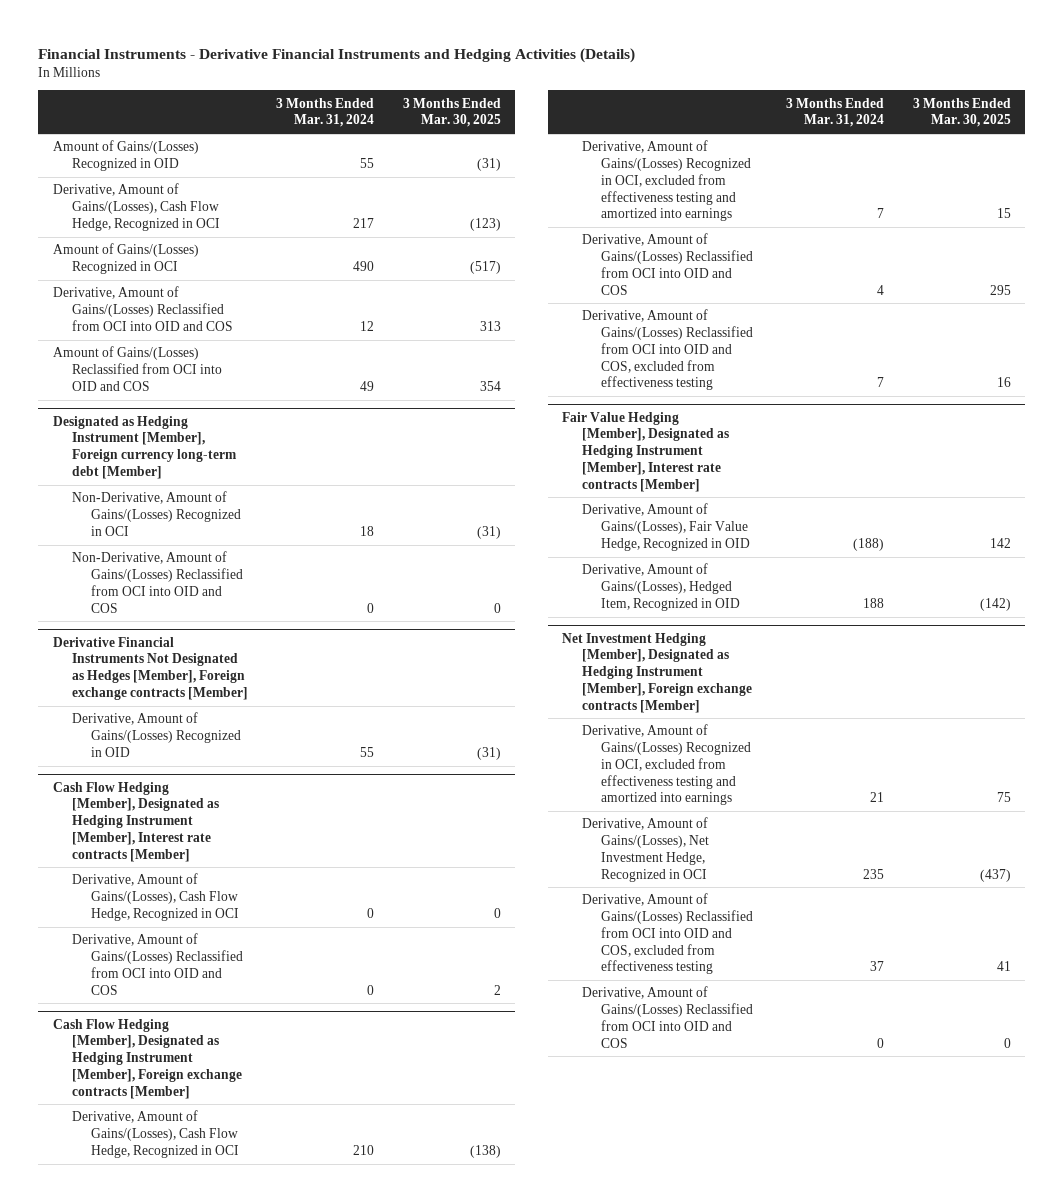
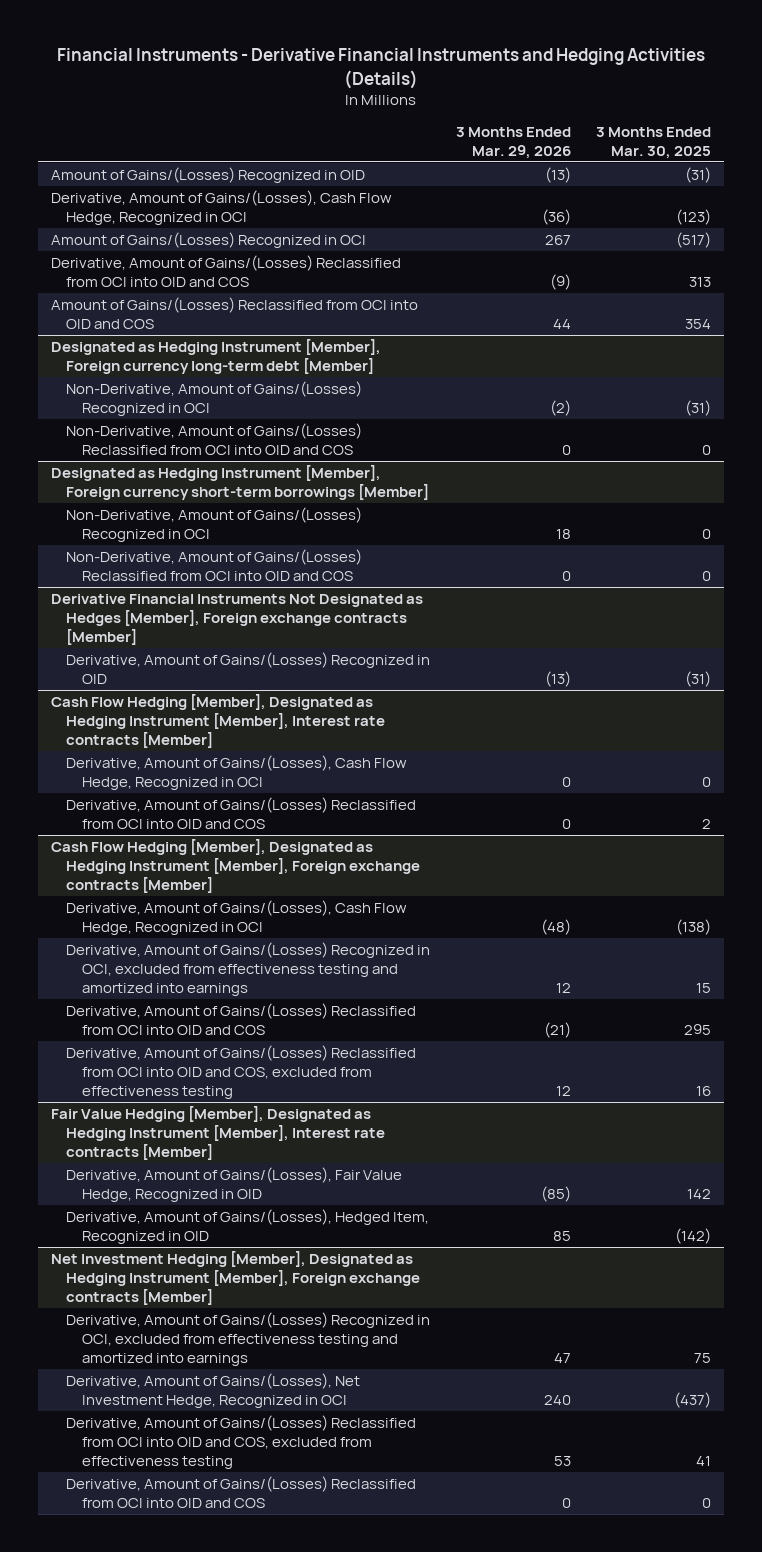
[276,97,375,128] 3 Months Ended Mar. 31, 2024 -> none
none -> [455,126,571,159] 3 Months Ended Mar. 29, 2026
none -> [50,464,430,501] Designated as Hedging Instrument [Member], Foreign currency short-term borrowings [Member]
none -> [66,506,363,543] Non-Derivative, Amount of Gains/(Losses) Recognized in OCI
none -> [66,548,363,582] Non-Derivative, Amount of Gains/(Losses) Reclassified from OCI into OID and COS

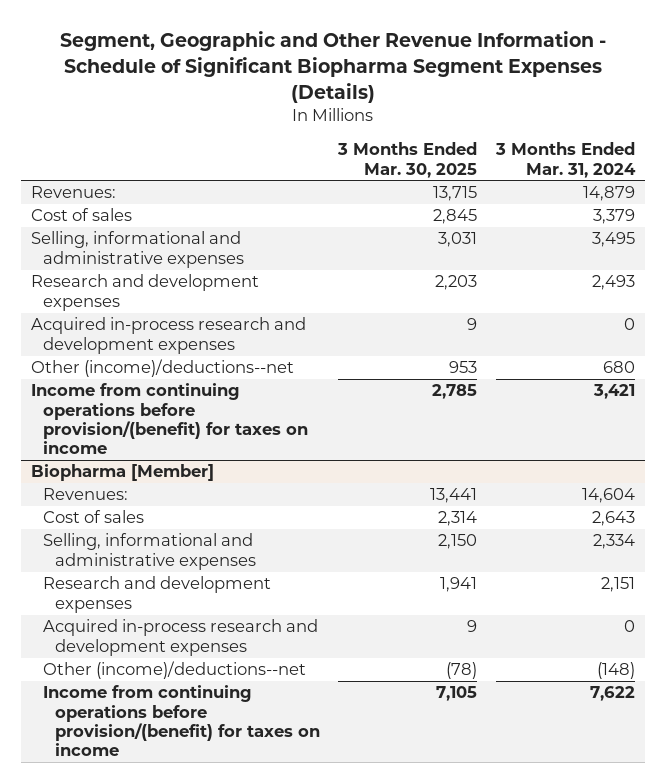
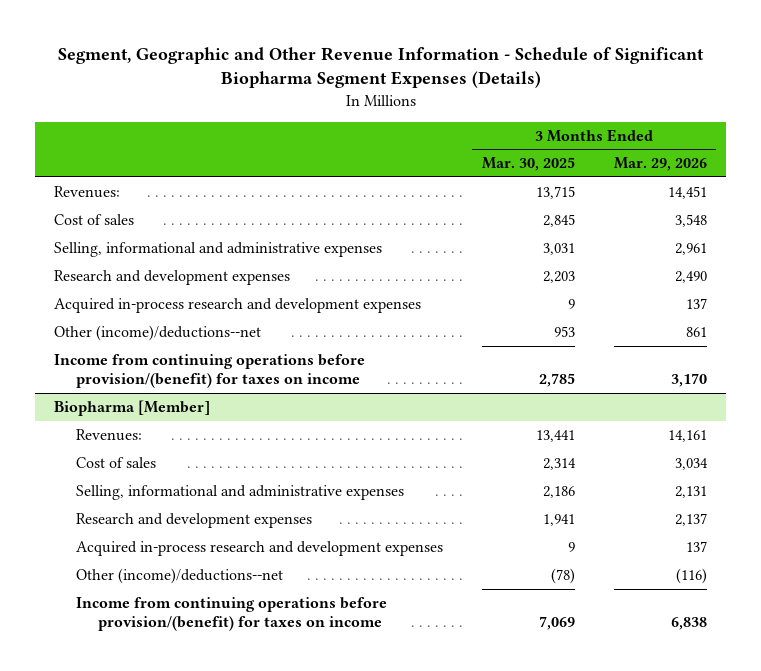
[495,142,637,178] 3 Months Ended Mar. 31, 2024 -> none
none -> [613,157,707,172] Mar. 29, 2026
[438,534,478,550] 2,150 -> [543,485,576,498] 2,186
[436,686,478,702] 7,105 -> [539,616,576,631] 7,069

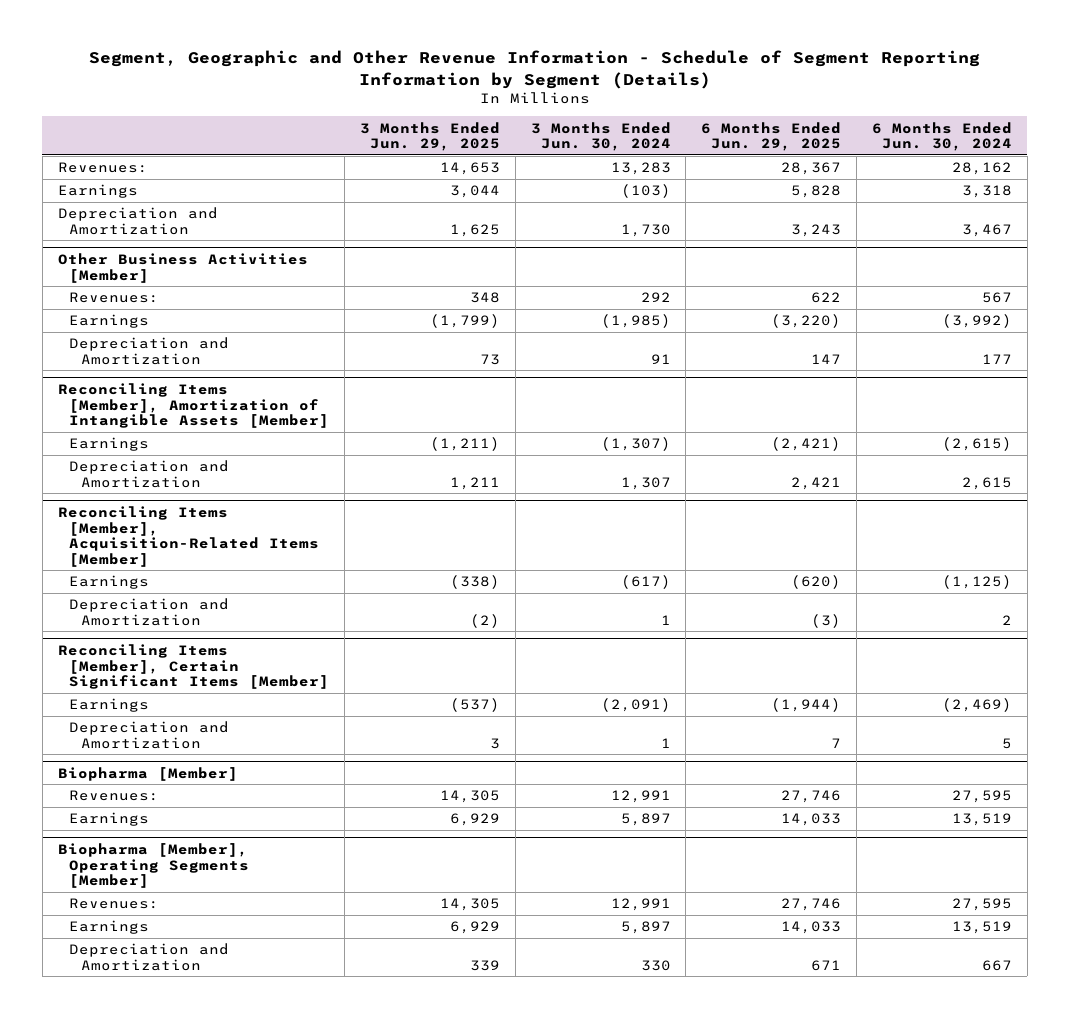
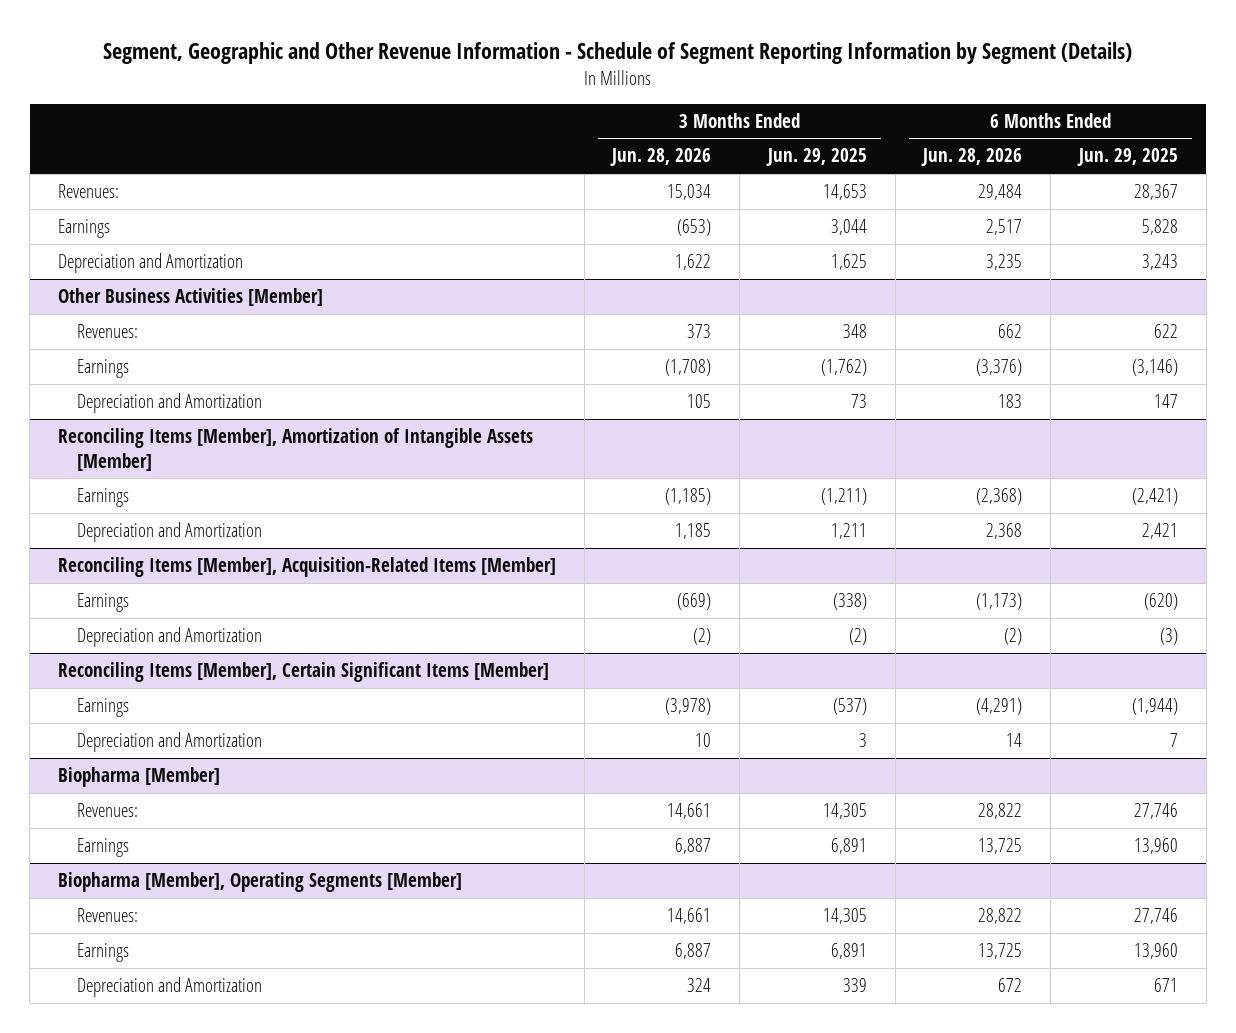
[530,121,671,152] 3 Months Ended Jun. 30, 2024 -> none
[871,121,1012,152] 6 Months Ended Jun. 30, 2024 -> none
none -> [610,148,712,167] Jun. 28, 2026
none -> [921,148,1023,167] Jun. 28, 2026
[430,314,501,329] (1,799) -> [820,359,867,377] (1,762)
[771,314,842,329] (3,220) -> [1131,359,1178,377] (3,146)
[450,813,501,827] 6,929 -> [830,838,867,855] 6,891
[781,813,842,827] 14,033 -> [1133,838,1178,855] 13,960
[450,921,501,935] 6,929 -> [830,943,867,960] 6,891
[781,921,842,935] 14,033 -> [1133,943,1178,960] 13,960

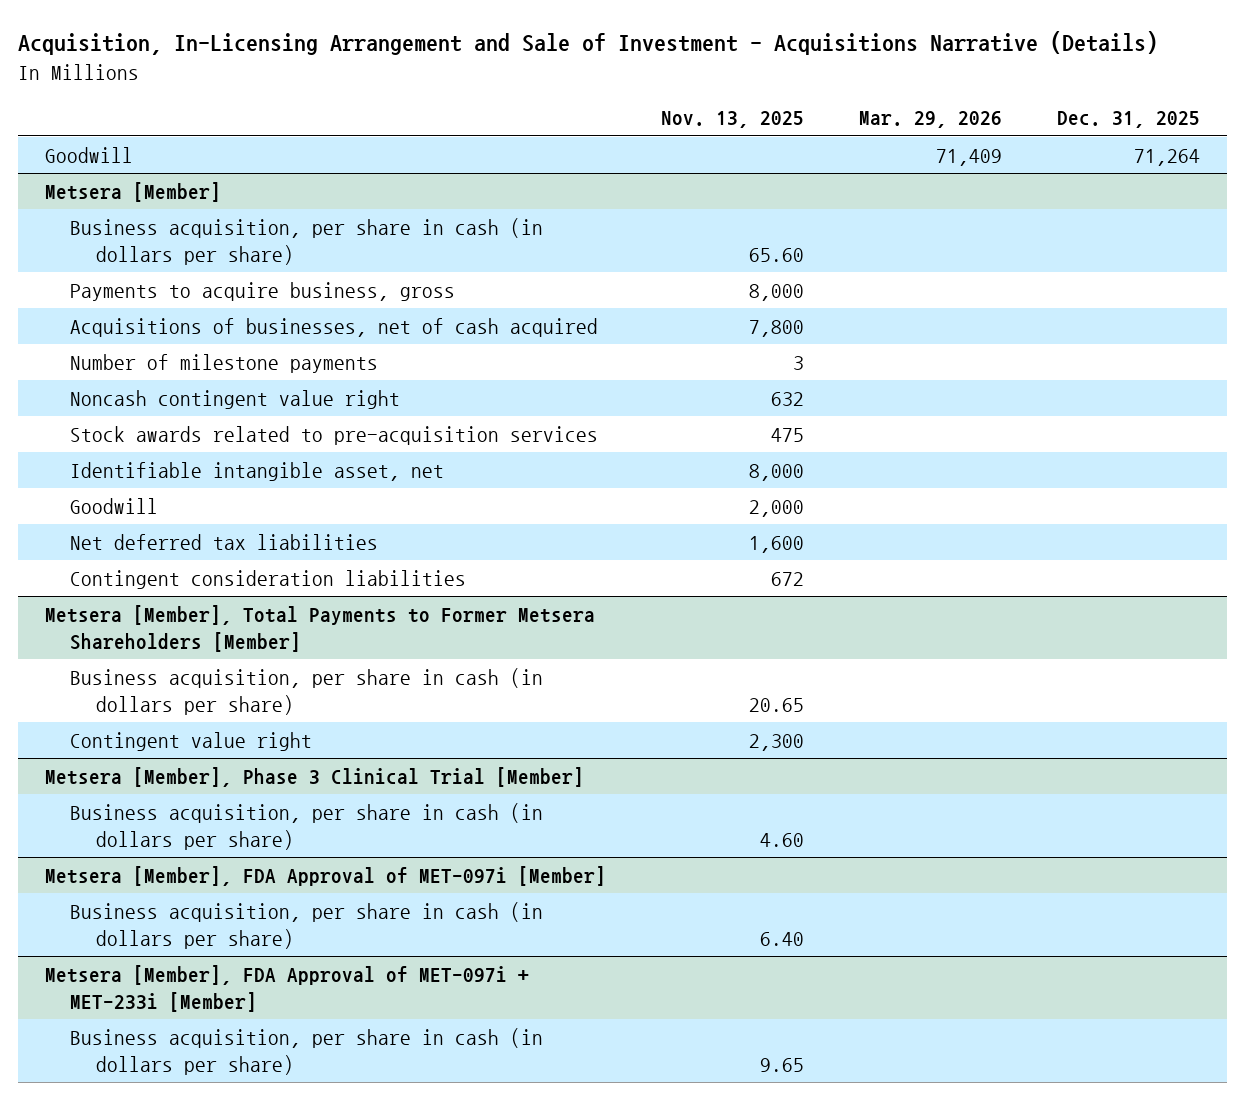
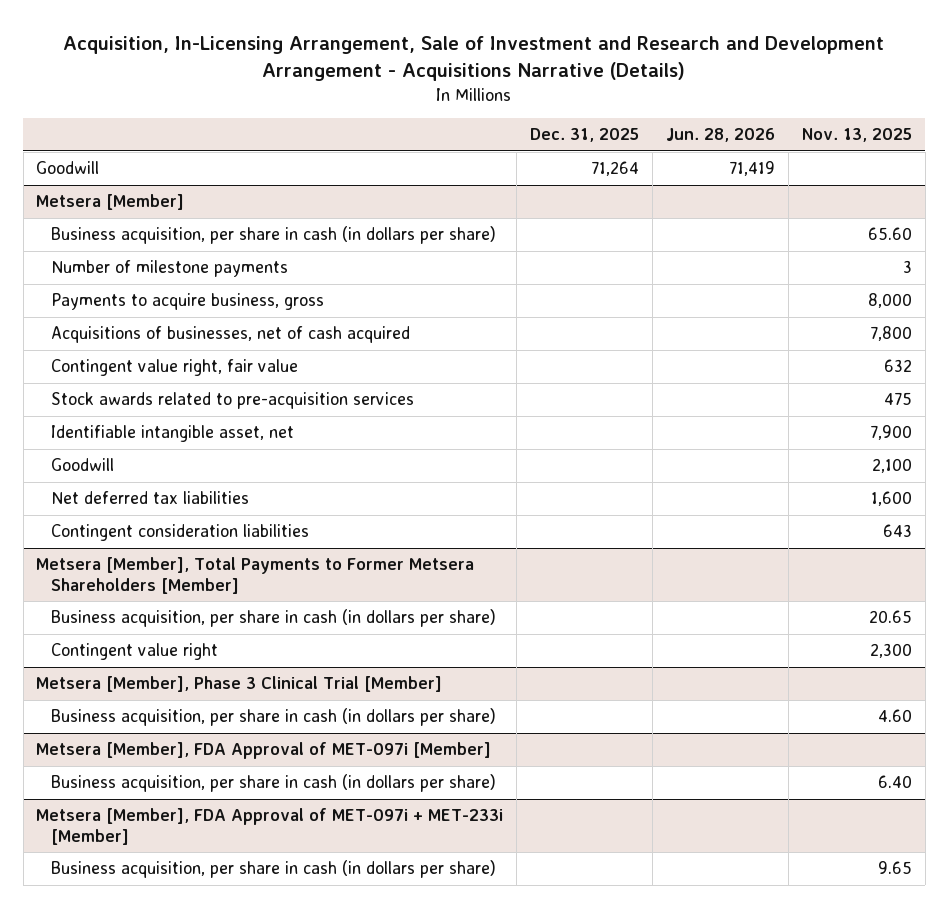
[18,31,1159,56] Acquisition, In-Licensing Arrangement and Sale of Investment - Acquisitions Narrative (Details) -> [63,36,885,82] Acquisition, In-Licensing Arrangement, Sale of Investment and Research and Development Arrangement - Acquisitions Narrative (Details)
[859,111,1003,129] Mar. 29, 2026 -> none
none -> [665,128,775,143] Jun. 28, 2026
[70,353,379,373] Number of milestone payments -> [50,260,288,278] Number of milestone payments
[70,389,401,409] Noncash contingent value right -> [50,359,298,377] Contingent value right, fair value
[749,463,805,481] 8,000 -> [869,425,912,441] 7,900
[749,499,805,517] 2,000 -> [871,458,912,474] 2,100
[771,571,805,586] 672 -> [882,524,912,538] 643

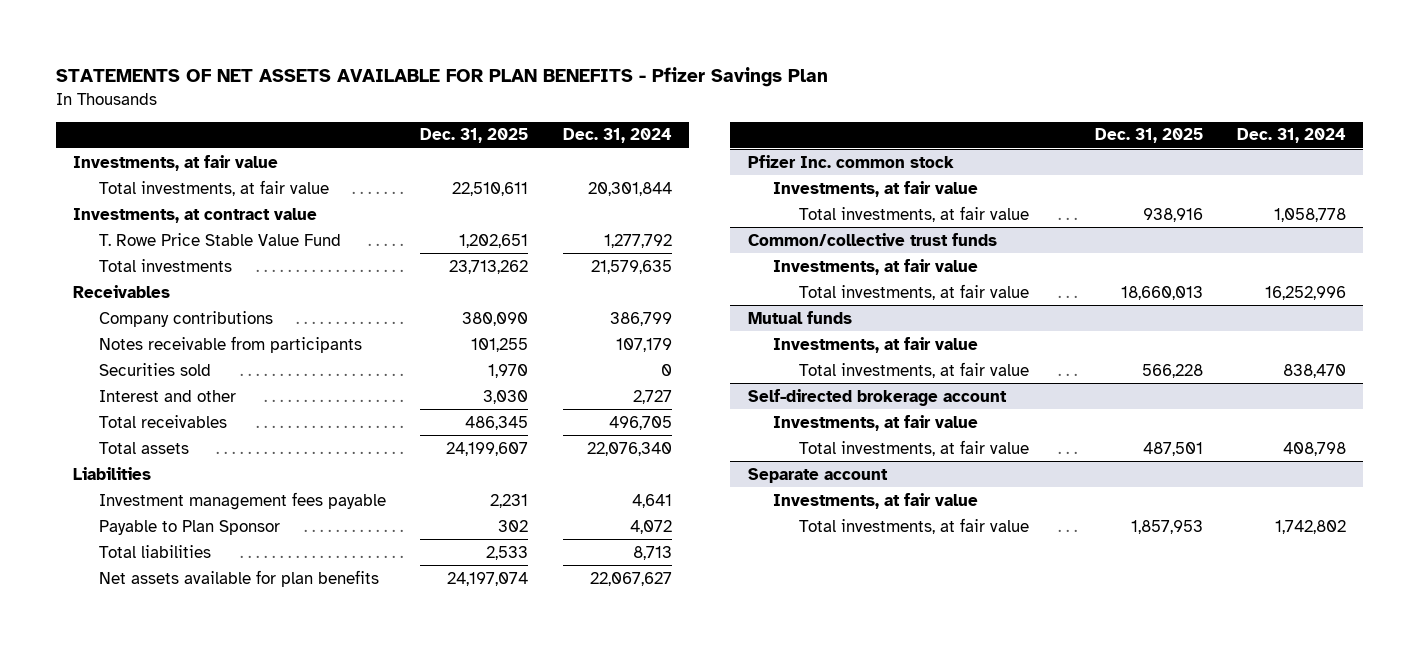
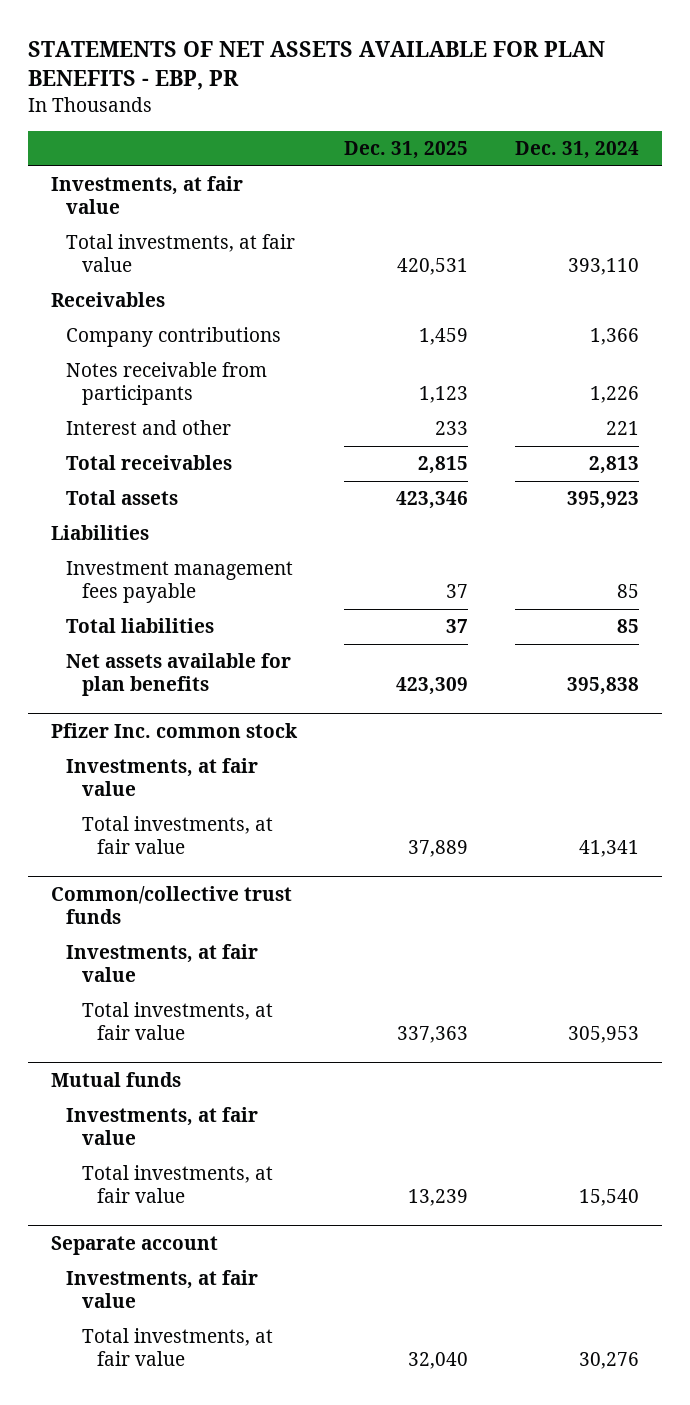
[56,67,829,88] STATEMENTS OF NET ASSETS AVAILABLE FOR PLAN BENEFITS - Pfizer Savings Plan -> [27,40,605,91] STATEMENTS OF NET ASSETS AVAILABLE FOR PLAN BENEFITS - EBP, PR
[73,207,318,223] Investments, at contract value -> none
[99,232,342,246] T. Rowe Price Stable Value Fund -> none
[99,258,233,272] Total investments -> none
[452,181,529,196] 22,510,611 -> [396,258,468,276] 420,531
[587,181,672,196] 20,301,844 -> [567,258,639,276] 393,110
[99,362,212,376] Securities sold -> none
[462,311,529,326] 380,090 -> [418,328,468,346] 1,459
[609,311,672,326] 386,799 -> [589,328,639,346] 1,366
[471,337,529,352] 101,255 -> [418,386,468,404] 1,123
[615,337,672,352] 107,179 -> [589,386,639,404] 1,226
[483,389,529,404] 3,030 -> [434,421,468,436] 233
[632,389,672,404] 2,727 -> [605,421,639,436] 221
[465,415,529,430] 486,345 -> [417,456,468,475] 2,815
[608,415,672,430] 496,705 -> [588,456,639,475] 2,813
[446,441,529,456] 24,199,607 -> [395,491,468,510] 423,346
[586,441,672,456] 22,076,340 -> [566,491,639,510] 395,923
[99,519,281,535] Payable to Plan Sponsor -> none
[490,493,529,508] 2,231 -> [445,584,468,599] 37
[631,493,672,508] 4,641 -> [616,584,639,599] 85
[486,545,529,560] 2,533 -> [445,619,468,634] 37
[632,545,672,560] 8,713 -> [616,619,639,634] 85
[447,571,529,586] 24,197,074 -> [395,677,468,696] 423,309
[589,571,672,586] 22,067,627 -> [566,677,639,696] 395,838
[1142,207,1203,222] 938,916 -> [407,840,468,858] 37,889
[1273,207,1346,222] 1,058,778 -> [578,840,639,858] 41,341
[1120,285,1203,300] 18,660,013 -> [396,1026,468,1044] 337,363
[1264,285,1346,300] 16,252,996 -> [567,1026,639,1044] 305,953
[747,388,1007,406] Self-directed brokerage account -> none
[773,414,979,431] Investments, at fair value -> none
[799,439,1030,456] Total investments, at fair value -> none
[1141,363,1203,378] 566,228 -> [407,1189,468,1207] 13,239
[1282,363,1346,378] 838,470 -> [578,1189,639,1207] 15,540
[1130,519,1203,534] 1,857,953 -> [407,1352,468,1370] 32,040
[1274,519,1346,534] 1,742,802 -> [578,1352,639,1370] 30,276

